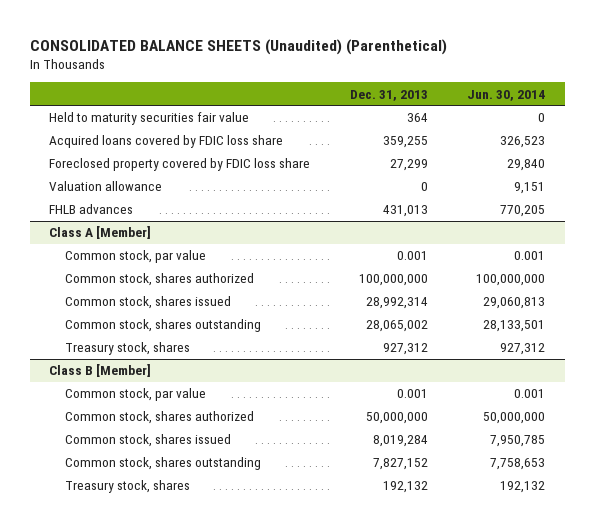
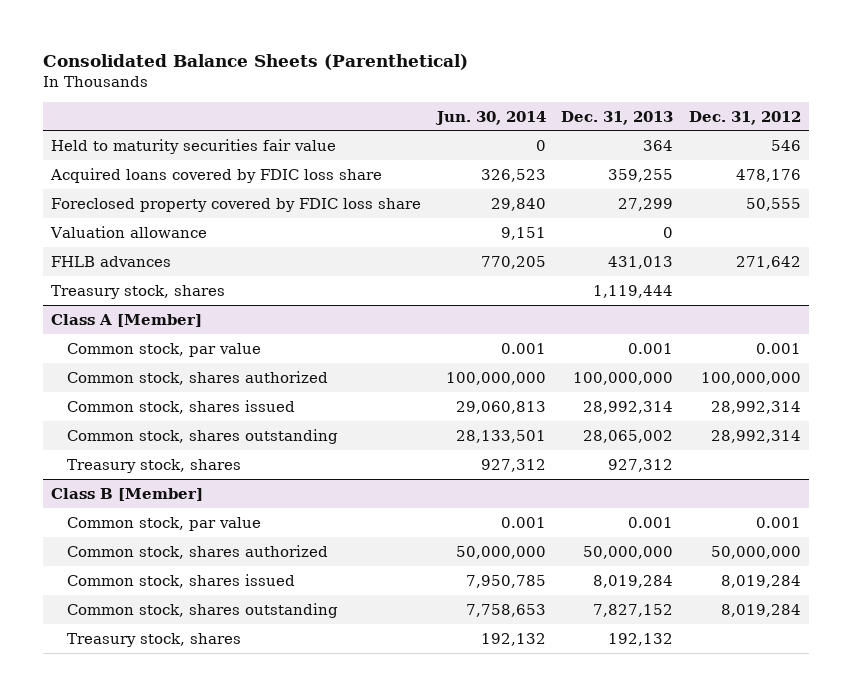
[29,38,447,55] CONSOLIDATED BALANCE SHEETS (Unaudited) (Parenthetical) -> [43,53,469,70] Consolidated Balance Sheets (Parenthetical)
none -> [688,110,801,125] Dec. 31, 2012
none -> [51,284,226,299] Treasury stock, shares

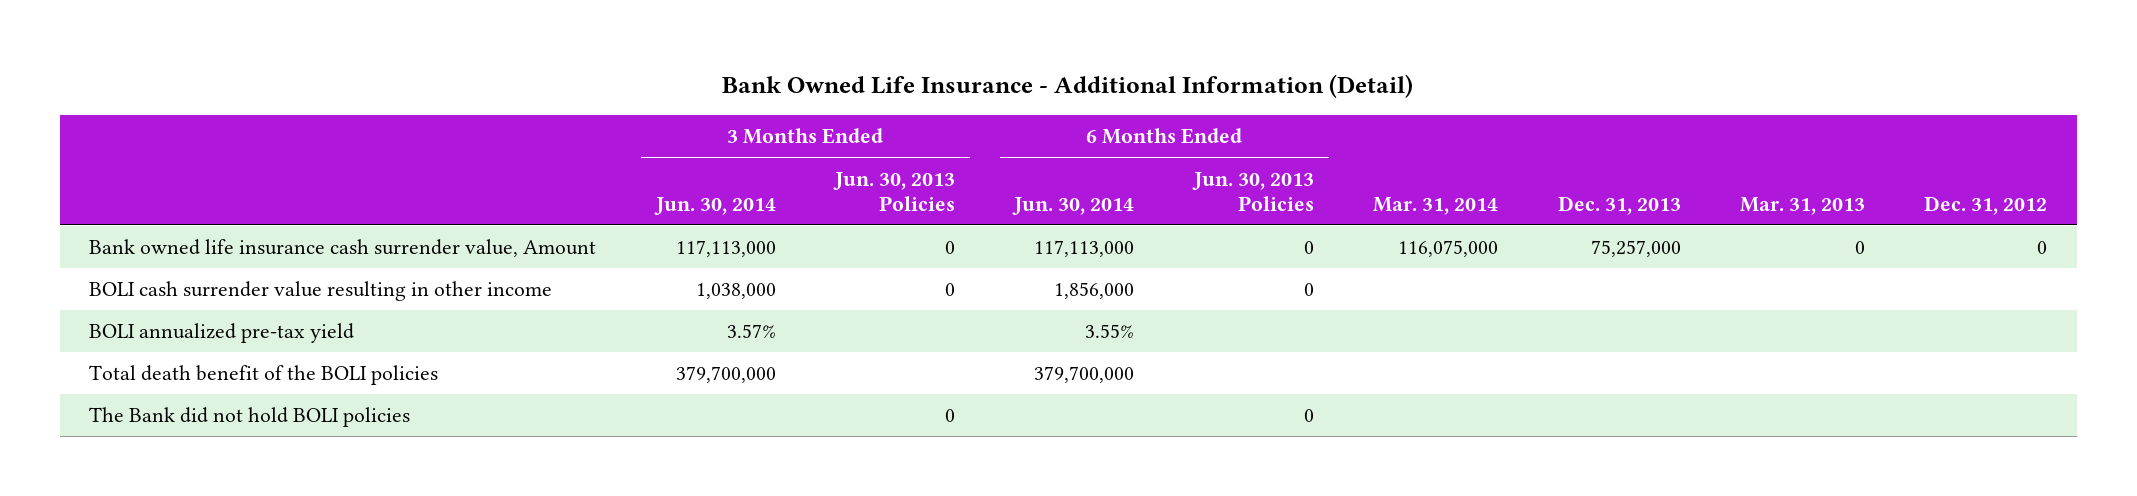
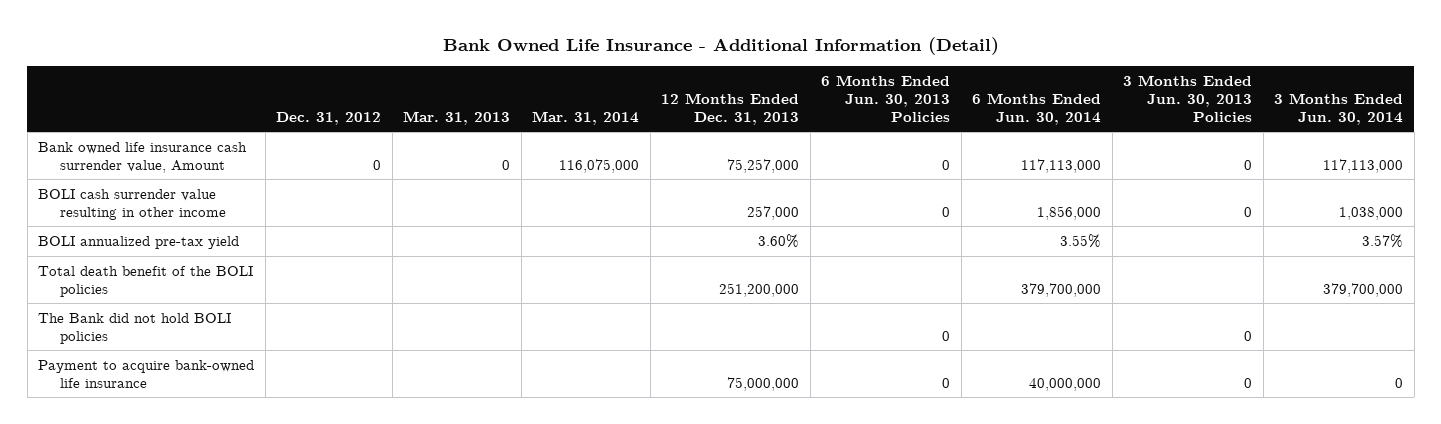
[1557,195,1681,215] Dec. 31, 2013 -> none
none -> [661,92,800,125] 12 Months Ended Dec. 31, 2013
none -> [38,360,255,388] Payment to acquire bank-owned life insurance

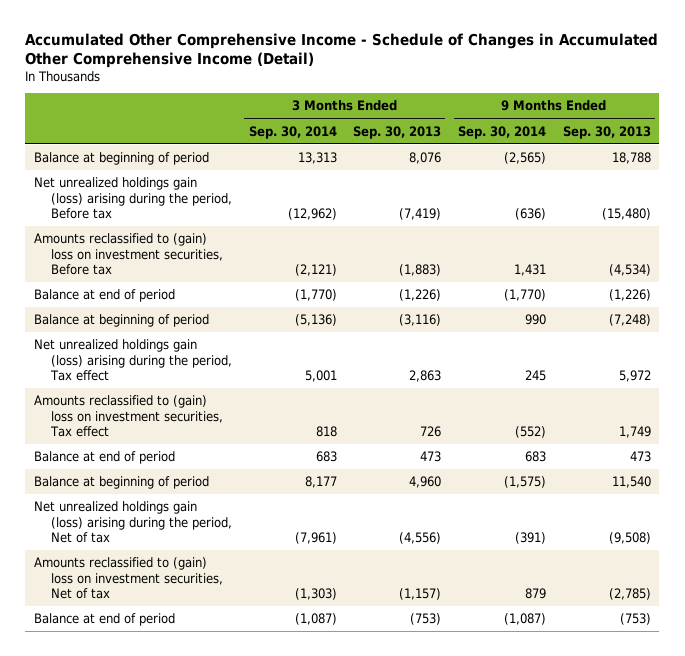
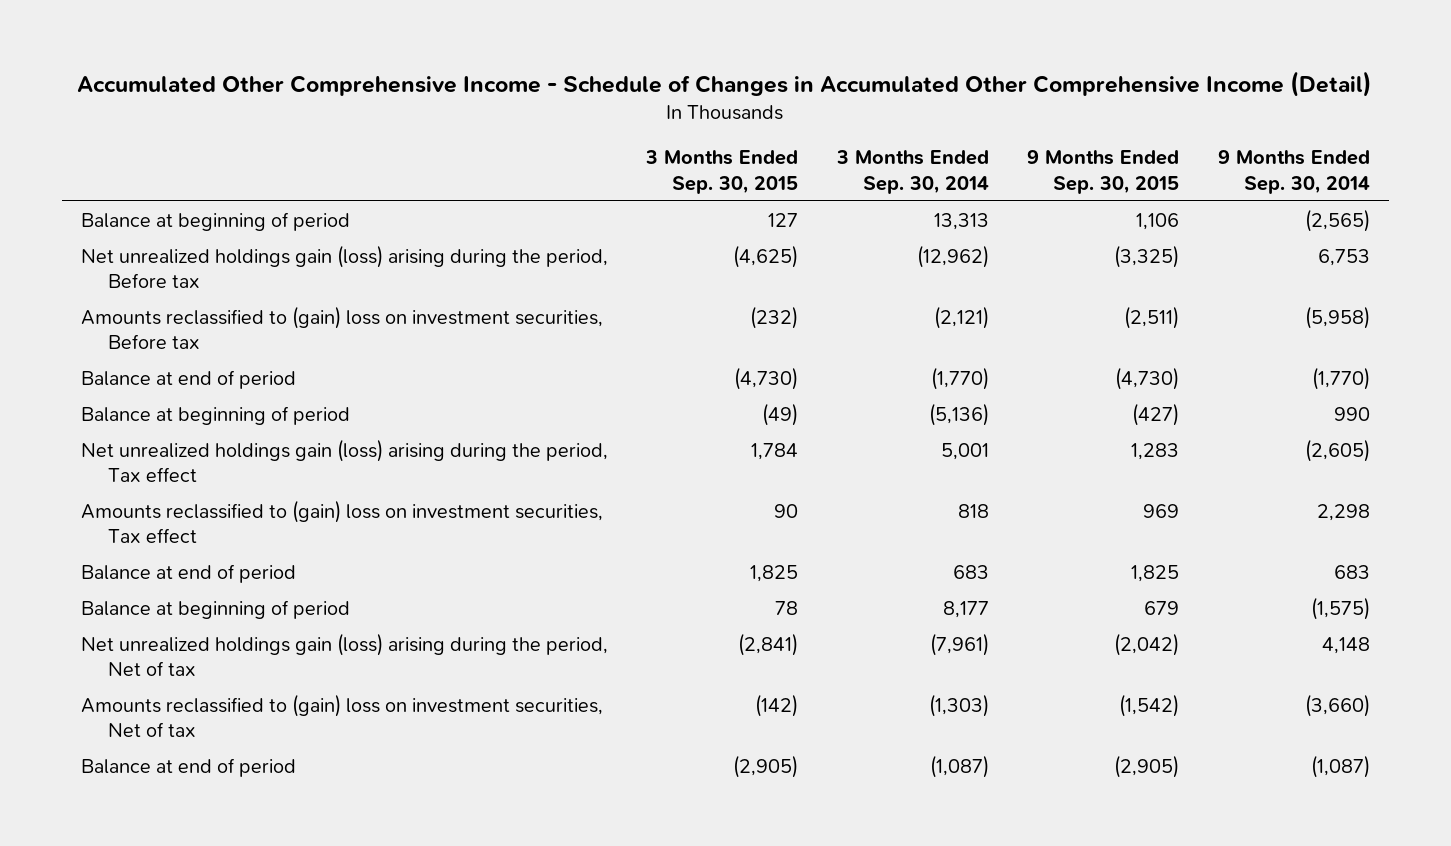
[353,125,442,139] Sep. 30, 2013 -> none
[562,125,651,139] Sep. 30, 2013 -> none
none -> [645,149,799,194] 3 Months Ended Sep. 30, 2015
none -> [1027,149,1180,194] 9 Months Ended Sep. 30, 2015
[515,207,547,220] (636) -> [1318,248,1371,266] 6,753
[514,263,547,276] 1,431 -> [1305,305,1371,329] (5,958)
[525,369,547,381] 245 -> [1305,438,1371,462] (2,605)
[515,425,547,438] (552) -> [1317,503,1371,521] 2,298
[515,531,547,544] (391) -> [1322,636,1371,654] 4,148
[525,587,547,599] 879 -> [1305,693,1371,717] (3,660)

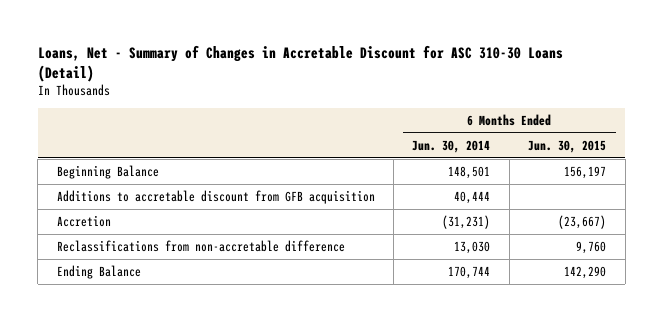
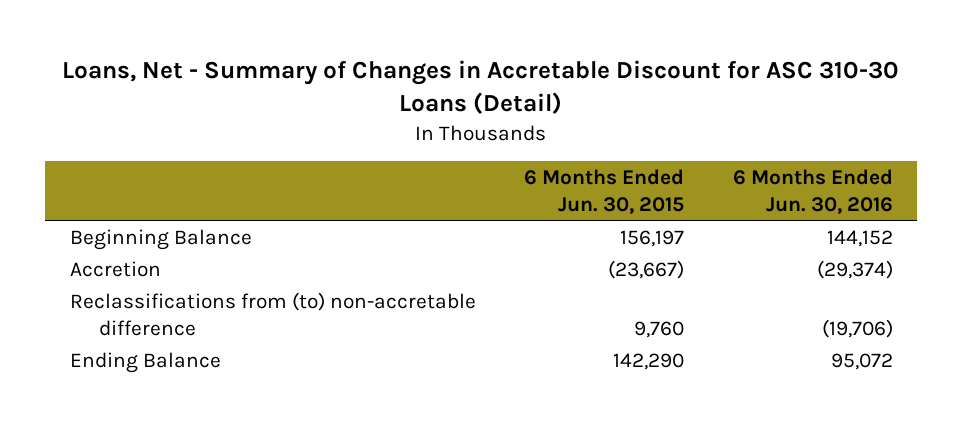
[412,139,491,153] Jun. 30, 2014 -> none
none -> [732,169,893,214] 6 Months Ended Jun. 30, 2016
[56,189,375,204] Additions to accretable discount from GFB acquisition -> none
[56,239,345,252] Reclassifications from non-accretable difference -> [69,291,476,336] Reclassifications from (to) non-accretable difference

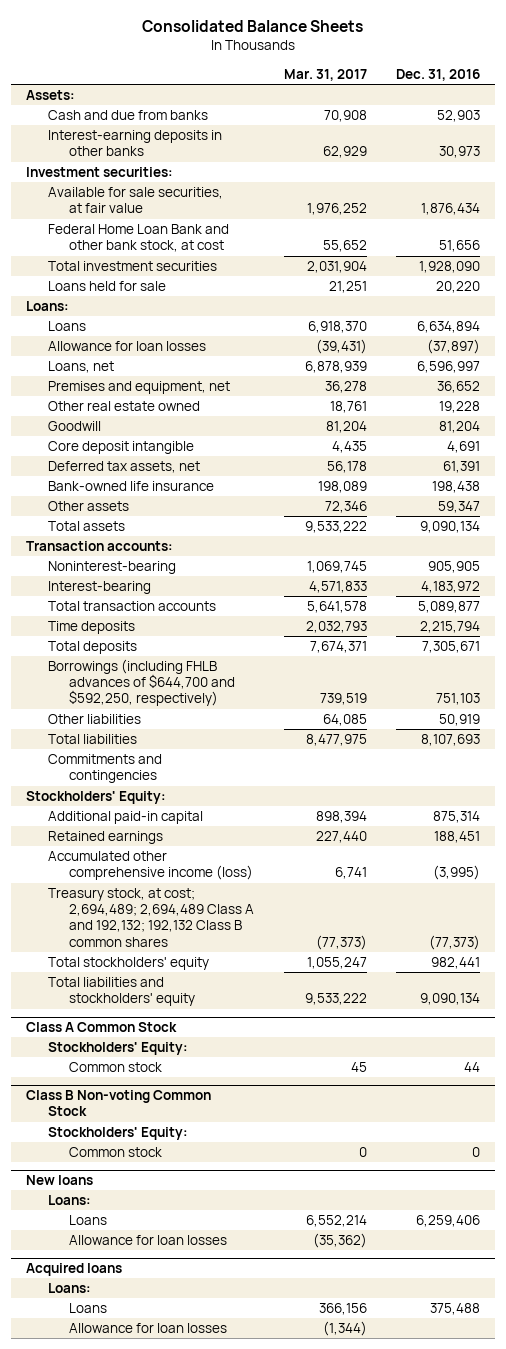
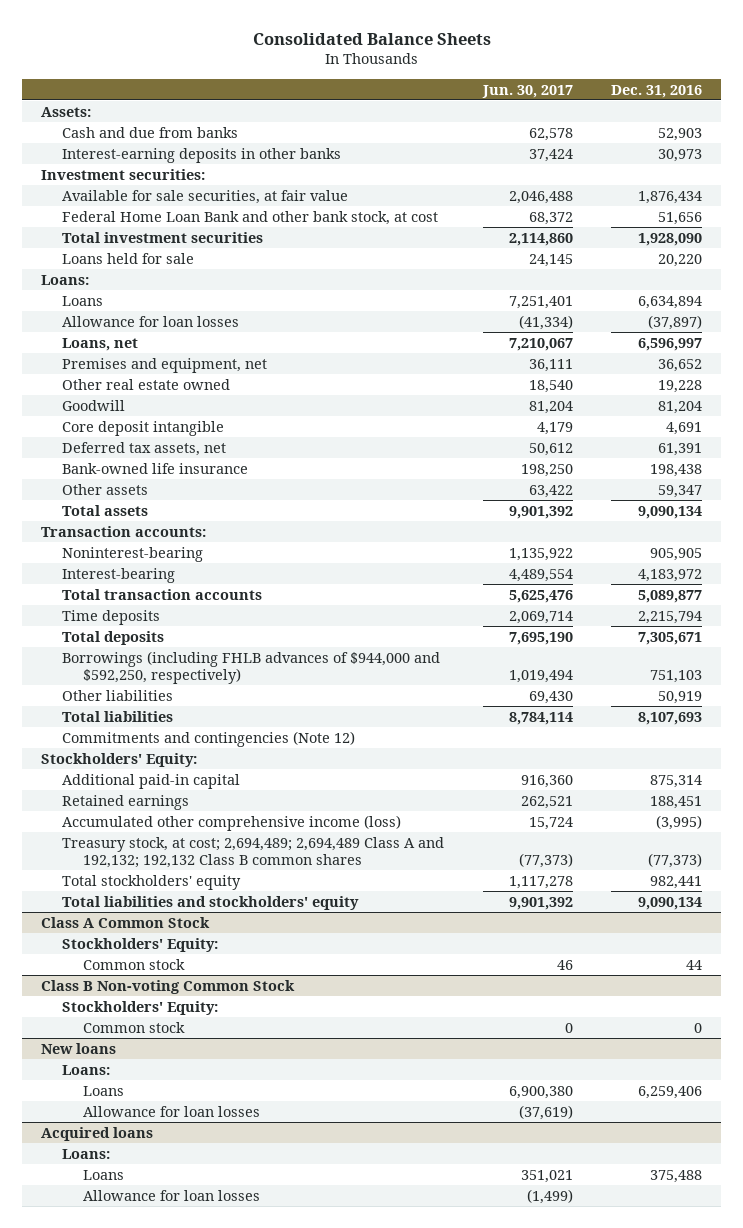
[283,69,367,82] Mar. 31, 2017 -> none
none -> [481,84,573,98] Jun. 30, 2017
[47,659,235,707] Borrowings (including FHLB advances of $644,700 and $592,250, respectively) -> [62,650,441,684] Borrowings (including FHLB advances of $944,000 and $592,250, respectively)
[47,754,162,784] Commitments and contingencies -> [62,730,356,747] Commitments and contingencies (Note 12)

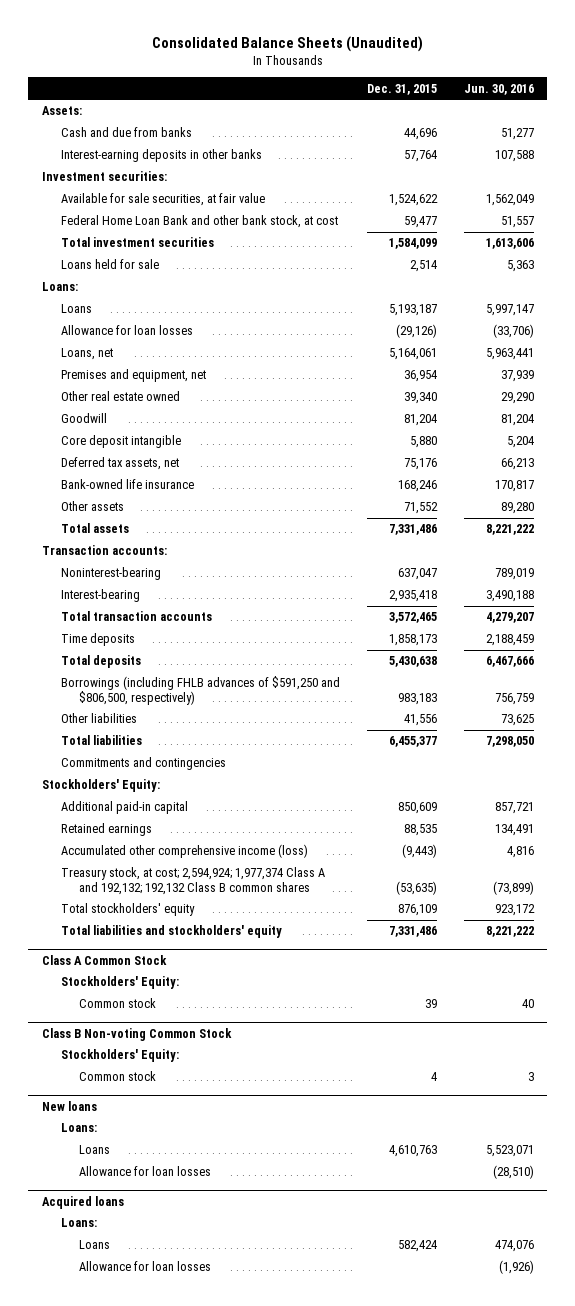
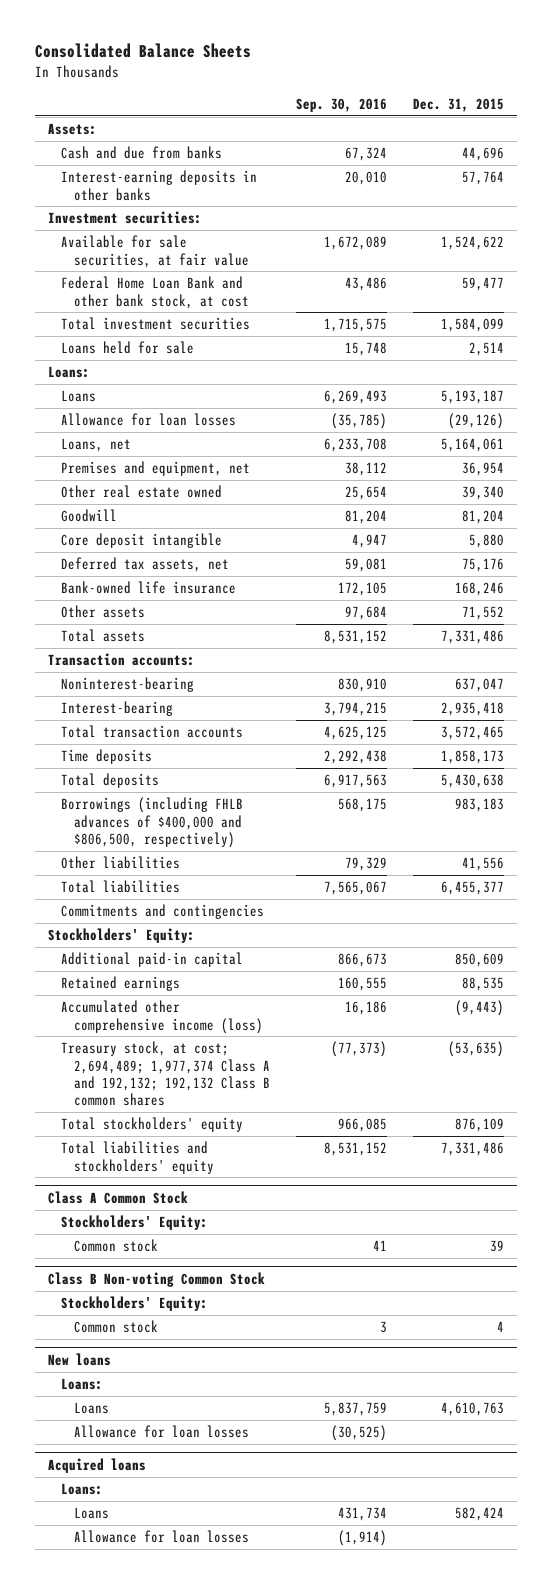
[151,35,423,52] Consolidated Balance Sheets (Unaudited) -> [34,43,251,59] Consolidated Balance Sheets
[463,83,534,95] Jun. 30, 2016 -> none
none -> [296,97,388,112] Sep. 30, 2016
[60,676,340,705] Borrowings (including FHLB advances of $591,250 and $806,500, respectively) -> [60,797,243,848] Borrowings (including FHLB advances of $400,000 and $806,500, respectively)
[60,867,325,895] Treasury stock, at cost; 2,594,924; 1,977,374 Class A and 192,132; 192,132 Class B common shares -> [60,1041,270,1107] Treasury stock, at cost; 2,694,489; 1,977,374 Class A and 192,132; 192,132 Class B common shares

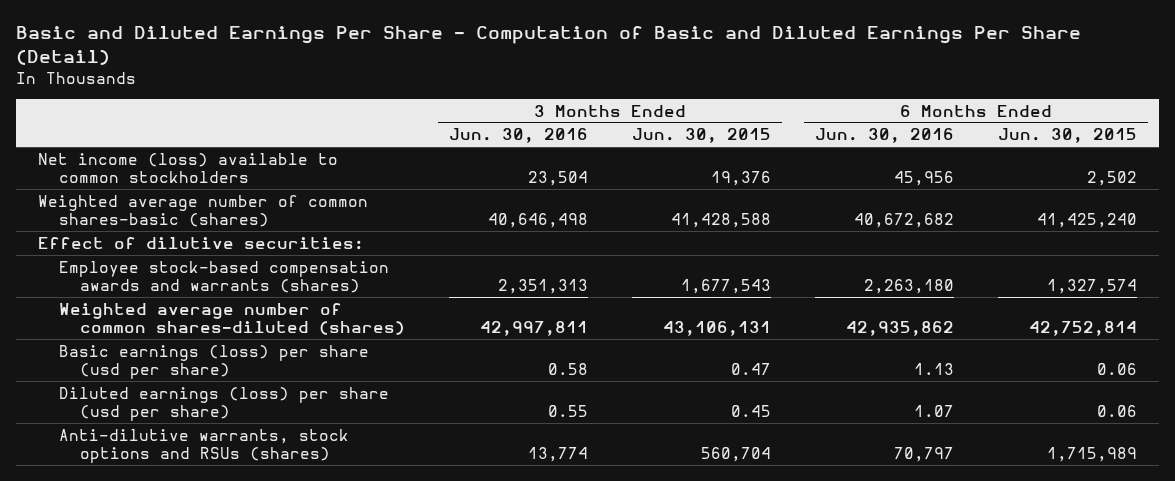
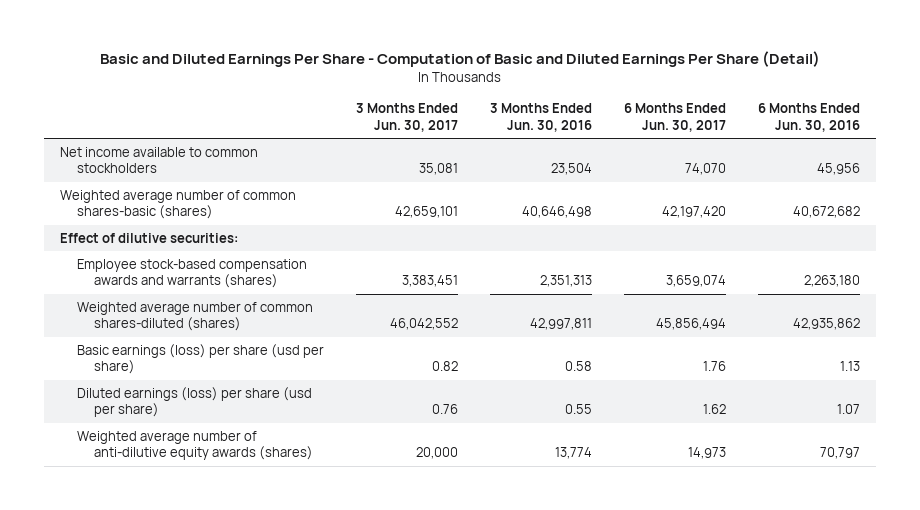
[632,128,772,144] Jun. 30, 2015 -> none
[997,128,1137,144] Jun. 30, 2015 -> none
none -> [355,103,458,132] 3 Months Ended Jun. 30, 2017
none -> [623,103,726,132] 6 Months Ended Jun. 30, 2017
[37,152,338,184] Net income (loss) available to common stockholders -> [60,146,259,174] Net income available to common stockholders
[58,428,349,464] Anti-dilutive warrants, stock options and RSUs (shares) -> [76,430,313,461] Weighted average number of anti-dilutive equity awards (shares)

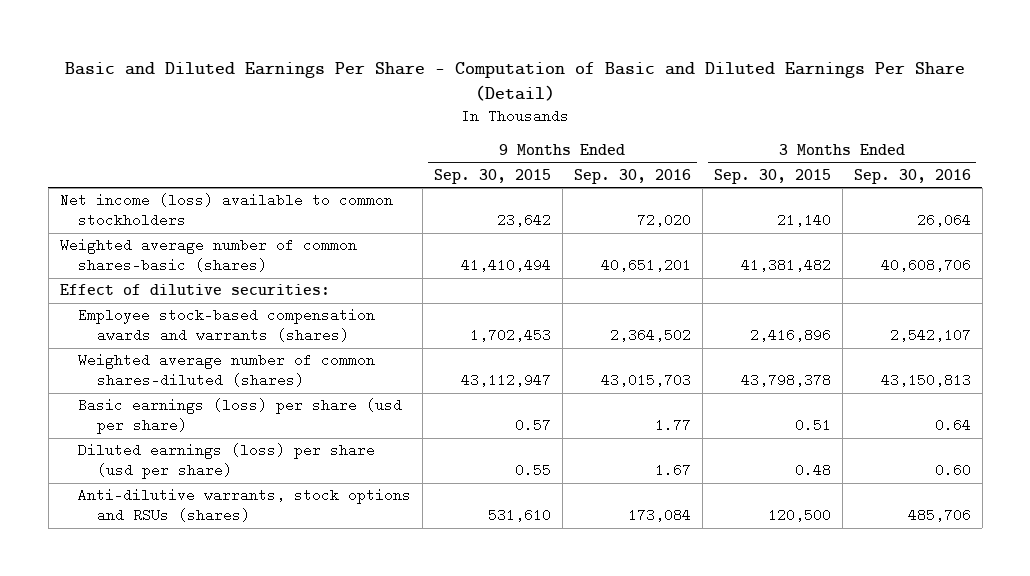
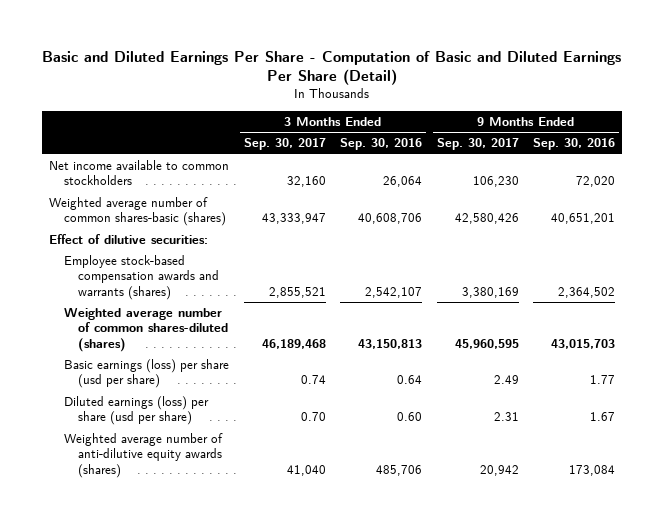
[434,168,552,184] Sep. 30, 2015 -> none
[713,168,831,184] Sep. 30, 2015 -> none
none -> [243,138,326,151] Sep. 30, 2017
none -> [436,138,519,151] Sep. 30, 2017
[59,193,393,228] Net income (loss) available to common stockholders -> [49,160,230,186] Net income available to common stockholders
[78,488,412,523] Anti-dilutive warrants, stock options and RSUs (shares) -> [63,433,223,478] Weighted average number of anti-dilutive equity awards (shares)

